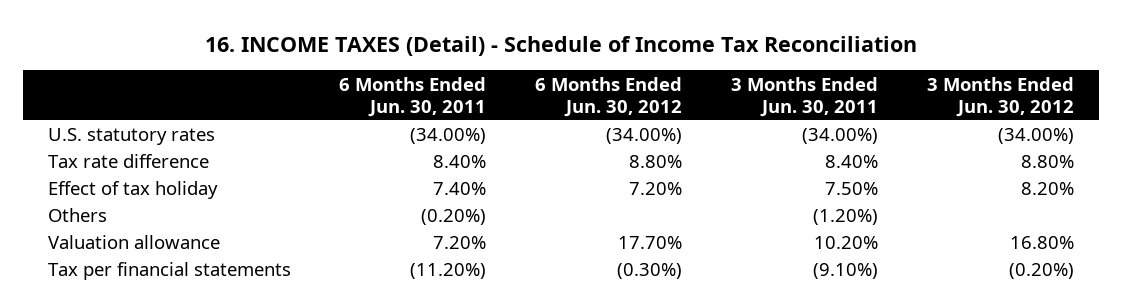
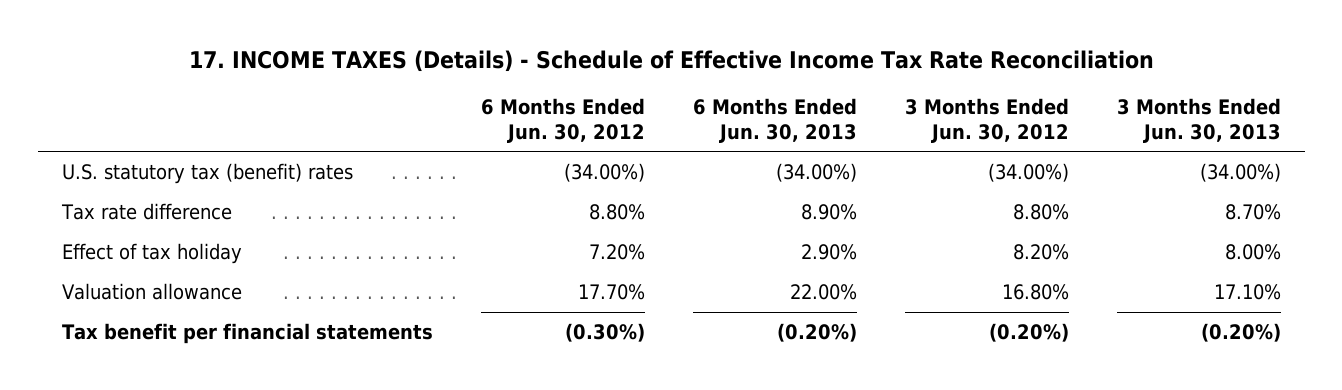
[204,35,917,56] 16. INCOME TAXES (Detail) - Schedule of Income Tax Reconciliation -> [189,49,1155,72] 17. INCOME TAXES (Details) - Schedule of Effective Income Tax Rate Reconciliation
[339,76,487,117] 6 Months Ended Jun. 30, 2011 -> none
[731,76,879,117] 3 Months Ended Jun. 30, 2011 -> none
none -> [692,97,857,143] 6 Months Ended Jun. 30, 2013
none -> [1116,97,1281,143] 3 Months Ended Jun. 30, 2013
[47,128,215,146] U.S. statutory rates -> [61,162,353,184] U.S. statutory tax (benefit) rates
[47,208,107,223] Others -> none
[47,262,291,281] Tax per financial statements -> [61,322,433,344] Tax benefit per financial statements

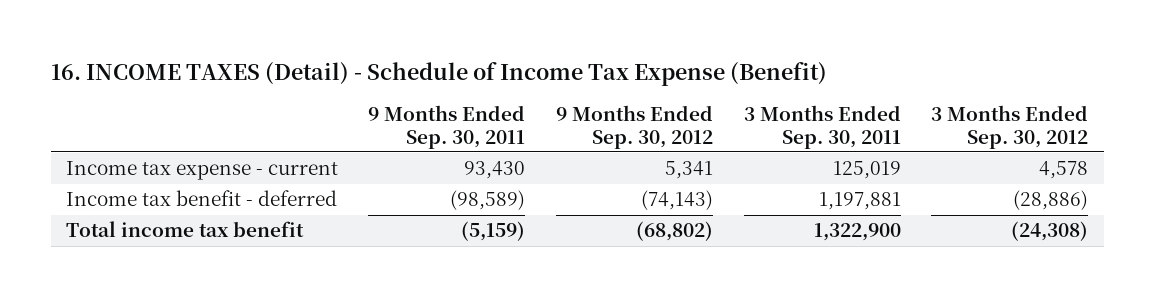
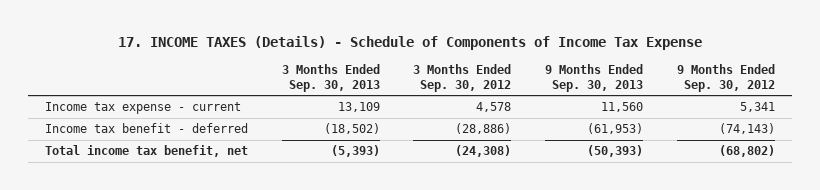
[50,61,827,86] 16. INCOME TAXES (Detail) - Schedule of Income Tax Expense (Benefit) -> [117,35,702,50] 17. INCOME TAXES (Details) - Schedule of Components of Income Tax Expense
[368,104,526,149] 9 Months Ended Sep. 30, 2011 -> none
[743,104,901,149] 3 Months Ended Sep. 30, 2011 -> none
none -> [281,63,380,92] 3 Months Ended Sep. 30, 2013
none -> [545,63,644,92] 9 Months Ended Sep. 30, 2013
[65,221,304,238] Total income tax benefit -> [44,145,248,158] Total income tax benefit, net

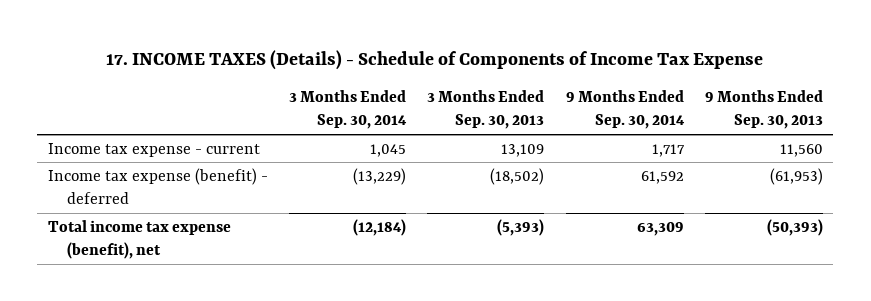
[413,63,512,92] 3 Months Ended Sep. 30, 2012 -> none
[676,63,775,92] 9 Months Ended Sep. 30, 2012 -> none
none -> [289,90,408,130] 3 Months Ended Sep. 30, 2014
none -> [565,90,685,130] 9 Months Ended Sep. 30, 2014
[44,123,248,134] Income tax benefit - deferred -> [47,167,268,204] Income tax expense (benefit) - deferred
[44,145,248,158] Total income tax benefit, net -> [47,219,231,259] Total income tax expense (benefit), net

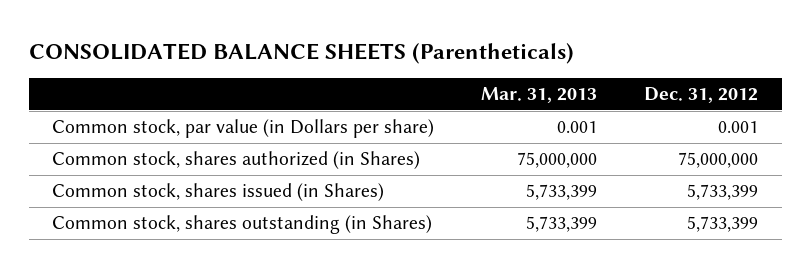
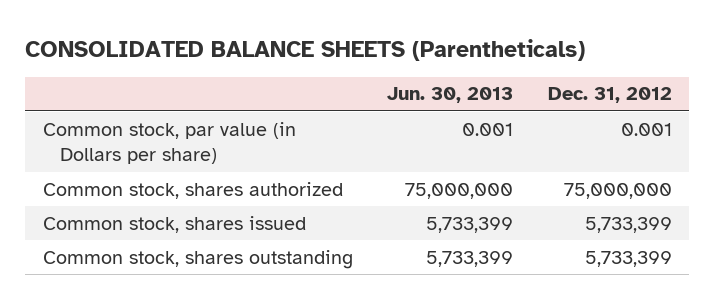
[481,87,598,104] Mar. 31, 2013 -> none
none -> [387,87,514,104] Jun. 30, 2013
[52,151,421,170] Common stock, shares authorized (in Shares) -> [42,181,343,199] Common stock, shares authorized
[52,183,385,202] Common stock, shares issued (in Shares) -> [42,215,306,233] Common stock, shares issued
[52,215,433,235] Common stock, shares outstanding (in Shares) -> [42,249,353,269] Common stock, shares outstanding

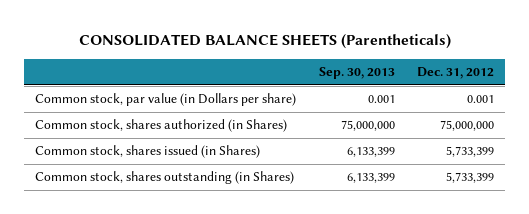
[387,87,514,104] Jun. 30, 2013 -> none
none -> [318,67,395,80] Sep. 30, 2013
[42,181,343,199] Common stock, shares authorized -> [35,119,288,133] Common stock, shares authorized (in Shares)
[42,215,306,233] Common stock, shares issued -> [35,145,261,159] Common stock, shares issued (in Shares)
[42,249,353,269] Common stock, shares outstanding -> [35,171,295,185] Common stock, shares outstanding (in Shares)

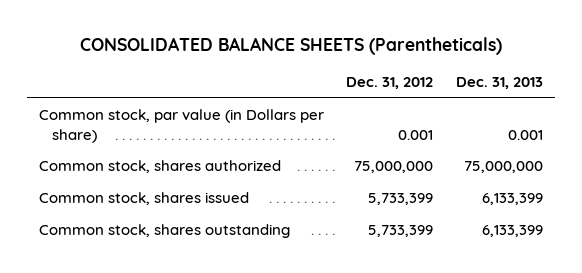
[318,67,395,80] Sep. 30, 2013 -> none
none -> [456,77,544,90] Dec. 31, 2013
[35,119,288,133] Common stock, shares authorized (in Shares) -> [38,160,281,174] Common stock, shares authorized
[35,145,261,159] Common stock, shares issued (in Shares) -> [38,192,249,206] Common stock, shares issued
[35,171,295,185] Common stock, shares outstanding (in Shares) -> [38,224,290,239] Common stock, shares outstanding

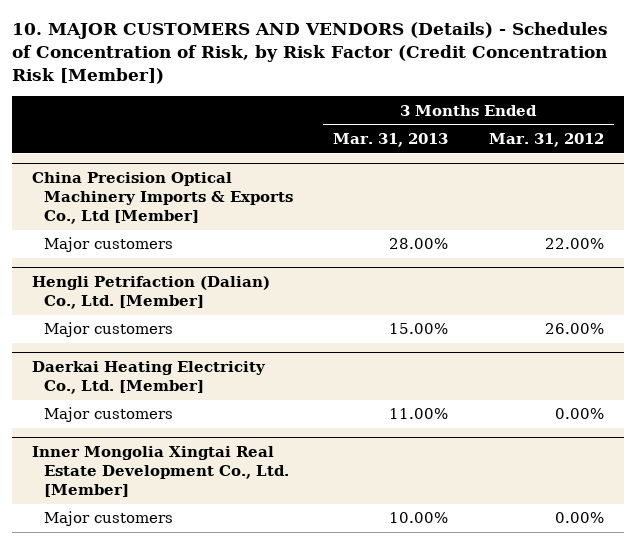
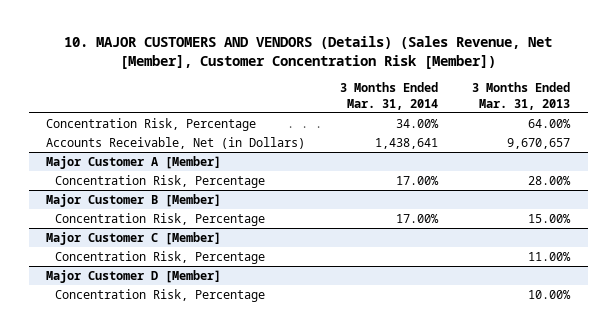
[12,22,609,85] 10. MAJOR CUSTOMERS AND VENDORS (Details) - Schedules of Concentration of Risk, by Risk Factor (Credit Concentration Risk [Member]) -> [64,36,553,70] 10. MAJOR CUSTOMERS AND VENDORS (Details) (Sales Revenue, Net [Member], Customer Concentration Risk [Member])
[488,132,604,147] Mar. 31, 2012 -> none
none -> [339,81,438,110] 3 Months Ended Mar. 31, 2014
[32,171,293,225] China Precision Optical Machinery Imports & Exports Co., Ltd [Member] -> none
[43,237,173,253] Major customers -> none
[32,275,271,310] Hengli Petrifaction (Dalian) Co., Ltd. [Member] -> none
[43,322,173,338] Major customers -> none
[32,360,267,395] Daerkai Heating Electricity Co., Ltd. [Member] -> none
[43,407,173,423] Major customers -> none
[32,445,289,498] Inner Mongolia Xingtai Real Estate Development Co., Ltd. [Member] -> none
[43,511,173,527] Major customers -> none
none -> [45,117,256,131] Concentration Risk, Percentage
none -> [45,136,305,149] Accounts Receivable, Net (in Dollars)
none -> [45,155,221,169] Major Customer A [Member]
none -> [54,174,265,188] Concentration Risk, Percentage
none -> [45,193,221,207] Major Customer B [Member]
none -> [54,212,265,226] Concentration Risk, Percentage
none -> [45,231,221,245] Major Customer C [Member]
none -> [54,250,265,264] Concentration Risk, Percentage
none -> [45,269,221,283] Major Customer D [Member]
none -> [54,288,265,302] Concentration Risk, Percentage

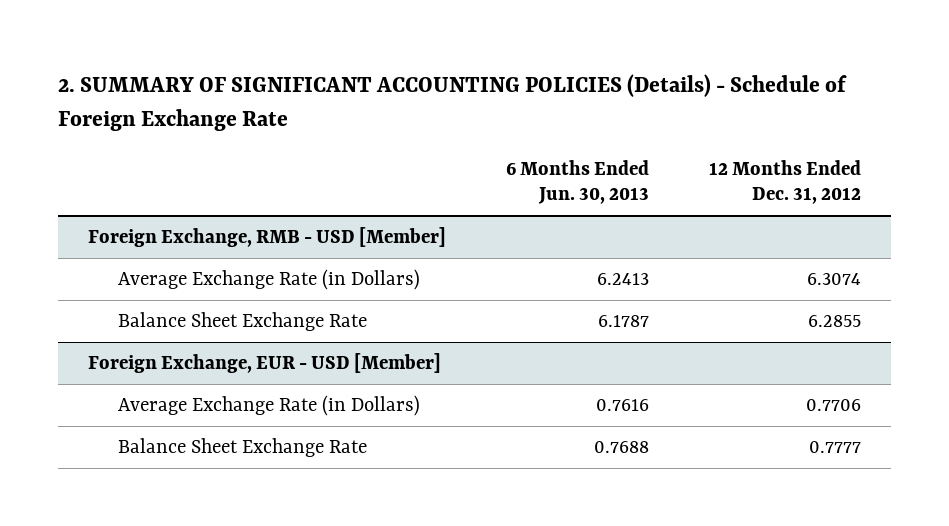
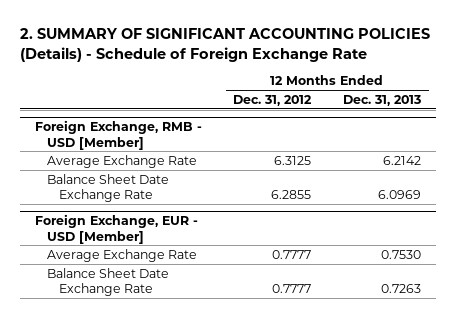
[506,159,650,205] 6 Months Ended Jun. 30, 2013 -> none
none -> [342,95,421,107] Dec. 31, 2013
[117,269,420,291] Average Exchange Rate (in Dollars) -> [47,154,198,168] Average Exchange Rate
[806,273,861,286] 6.3074 -> [274,155,312,165] 6.3125
[117,312,367,332] Balance Sheet Exchange Rate -> [47,173,170,202] Balance Sheet Date Exchange Rate
[117,395,420,417] Average Exchange Rate (in Dollars) -> [47,248,198,262] Average Exchange Rate
[805,399,861,412] 0.7706 -> [272,249,312,259] 0.7777
[117,438,367,458] Balance Sheet Exchange Rate -> [47,267,170,296] Balance Sheet Date Exchange Rate

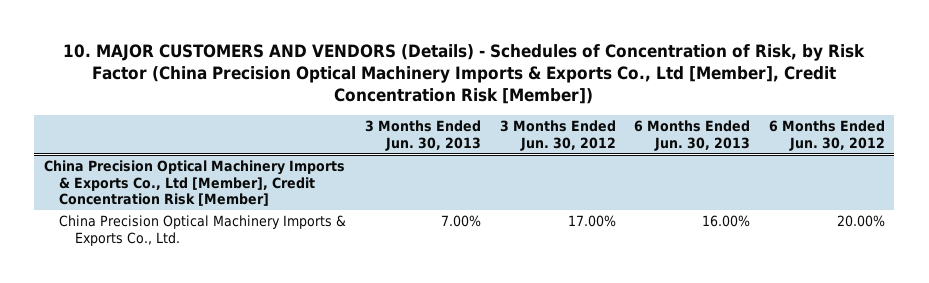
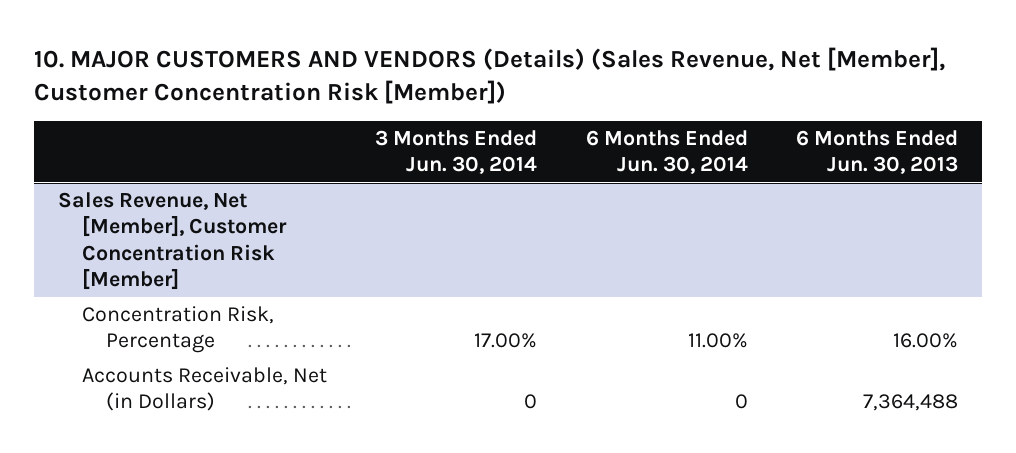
[63,43,866,104] 10. MAJOR CUSTOMERS AND VENDORS (Details) - Schedules of Concentration of Risk, by Risk Factor (China Precision Optical Machinery Imports & Exports Co., Ltd [Member], Credit Concentration Risk [Member]) -> [33,46,945,104] 10. MAJOR CUSTOMERS AND VENDORS (Details) (Sales Revenue, Net [Member], Customer Concentration Risk [Member])
[364,120,481,151] 3 Months Ended Jun. 30, 2013 -> none
[499,120,616,151] 3 Months Ended Jun. 30, 2012 -> none
[768,120,885,151] 6 Months Ended Jun. 30, 2012 -> none
none -> [375,129,538,175] 3 Months Ended Jun. 30, 2014
none -> [585,129,748,175] 6 Months Ended Jun. 30, 2014
[43,160,345,207] China Precision Optical Machinery Imports & Exports Co., Ltd [Member], Credit Concentration Risk [Member] -> none
none -> [57,191,287,291] Sales Revenue, Net [Member], Customer Concentration Risk [Member]
[59,215,347,246] China Precision Optical Machinery Imports & Exports Co., Ltd. -> [81,305,274,354] Concentration Risk, Percentage
none -> [81,366,327,412] Accounts Receivable, Net (in Dollars)

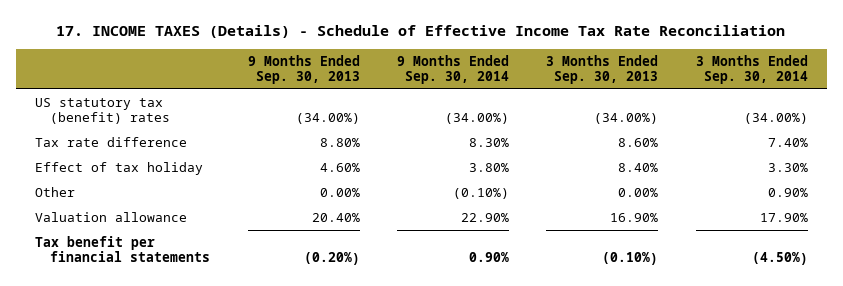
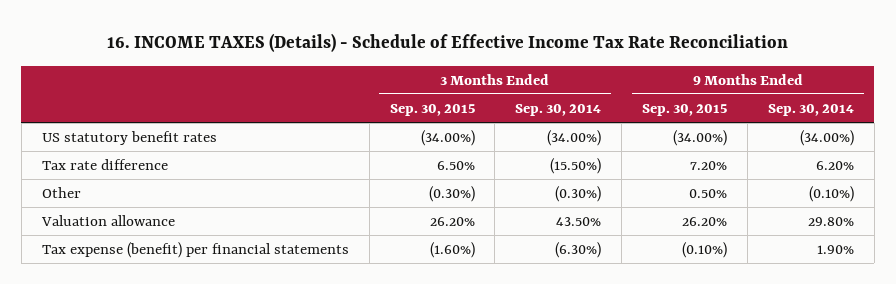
[56,25,786,39] 17. INCOME TAXES (Details) - Schedule of Effective Income Tax Rate Reconciliation -> [106,33,788,53] 16. INCOME TAXES (Details) - Schedule of Effective Income Tax Rate Reconciliation
[247,54,360,84] 9 Months Ended Sep. 30, 2013 -> none
[546,54,659,84] 3 Months Ended Sep. 30, 2013 -> none
none -> [389,103,475,116] Sep. 30, 2015
none -> [641,103,727,116] Sep. 30, 2015
[34,162,203,176] Effect of tax holiday -> none
[34,98,171,125] US statutory tax (benefit) rates -> [41,131,217,146] US statutory benefit rates
[469,138,510,148] 8.30% -> [815,161,854,171] 6.20%
[767,138,808,148] 7.40% -> [550,158,602,175] (15.50%)
[767,188,808,198] 0.90% -> [555,186,602,203] (0.30%)
[461,213,510,223] 22.90% -> [807,217,854,227] 29.80%
[759,213,808,223] 17.90% -> [556,217,602,227] 43.50%
[34,236,211,263] Tax benefit per financial statements -> [41,242,349,259] Tax expense (benefit) per financial statements
[469,252,510,263] 0.90% -> [816,245,854,255] 1.90%
[751,252,808,266] (4.50%) -> [555,242,602,259] (6.30%)

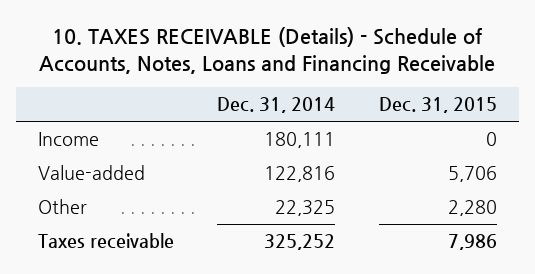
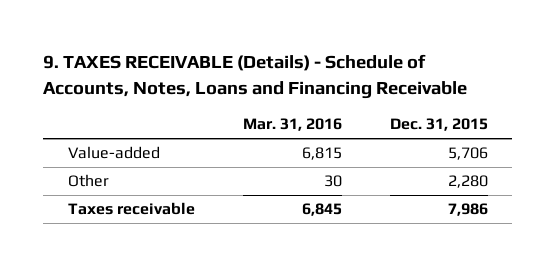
[39,26,496,74] 10. TAXES RECEIVABLE (Details) - Schedule of Accounts, Notes, Loans and Financing Receivable -> [43,54,468,99] 9. TAXES RECEIVABLE (Details) - Schedule of Accounts, Notes, Loans and Financing Receivable
[217,97,336,114] Dec. 31, 2014 -> none
none -> [242,118,342,132] Mar. 31, 2016
[37,132,99,147] Income -> none

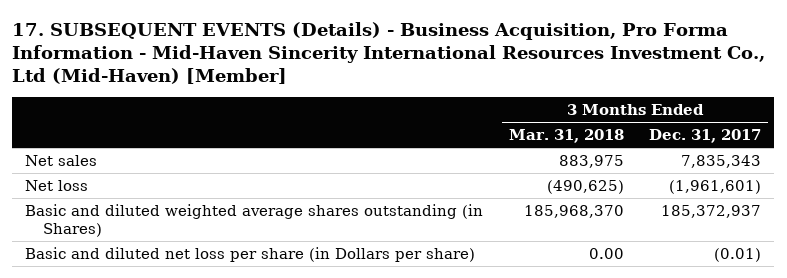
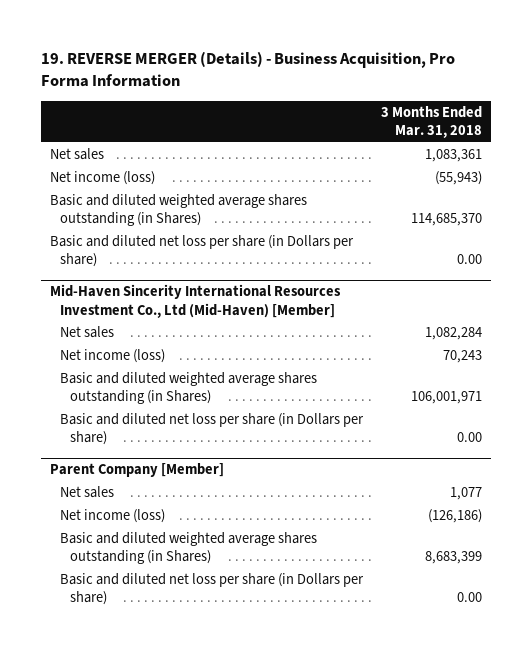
[12,21,766,85] 17. SUBSEQUENT EVENTS (Details) - Business Acquisition, Pro Forma Information - Mid-Haven Sincerity International Resources Investment Co., Ltd (Mid-Haven) [Member] -> [41,50,456,88] 19. REVERSE MERGER (Details) - Business Acquisition, Pro Forma Information
[649,129,762,144] Dec. 31, 2017 -> none
[558,154,624,168] 883,975 -> [425,149,483,163] 1,083,361
[25,179,89,191] Net loss -> [50,171,156,186] Net income (loss)
[546,179,624,194] (490,625) -> [435,171,483,186] (55,943)
[523,204,624,218] 185,968,370 -> [411,213,483,227] 114,685,370
none -> [50,284,342,318] Mid-Haven Sincerity International Resources Investment Co., Ltd (Mid-Haven) [Member]
none -> [60,326,115,339] Net sales
none -> [60,349,166,364] Net income (loss)
none -> [60,372,318,405] Basic and diluted weighted average shares outstanding (in Shares)
none -> [60,413,365,446] Basic and diluted net loss per share (in Dollars per share)
none -> [50,463,225,478] Parent Company [Member]
none -> [60,486,115,499] Net sales
none -> [60,509,166,524] Net income (loss)
none -> [60,532,318,565] Basic and diluted weighted average shares outstanding (in Shares)
none -> [60,573,365,606] Basic and diluted net loss per share (in Dollars per share)

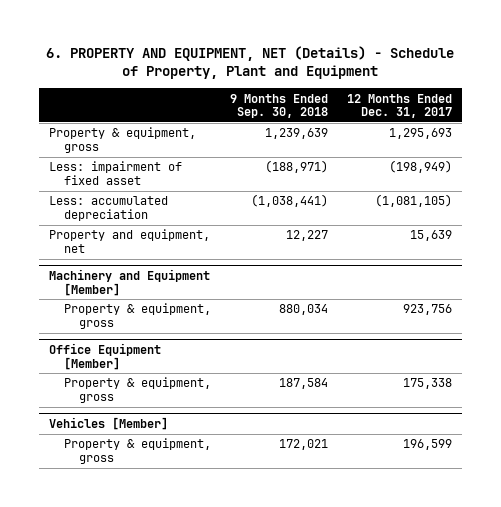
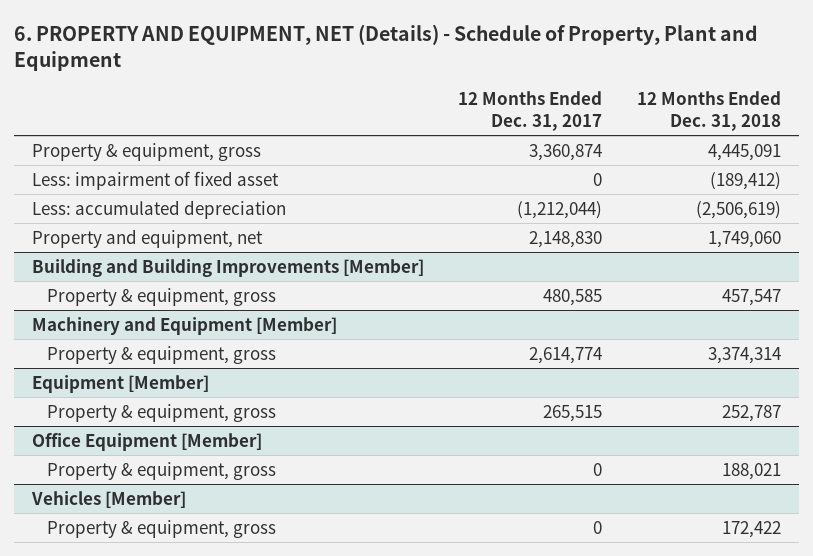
[229,93,328,119] 9 Months Ended Sep. 30, 2018 -> none
none -> [637,91,782,131] 12 Months Ended Dec. 31, 2018
[388,128,452,140] 1,295,693 -> [529,143,603,161] 3,360,874
[388,160,452,174] (198,949) -> [593,172,603,186] 0
[374,194,452,208] (1,081,105) -> [517,200,603,219] (1,212,044)
[409,230,452,242] 15,639 -> [529,230,603,248] 2,148,830
none -> [31,258,424,277] Building and Building Improvements [Member]
none -> [47,287,277,306] Property & equipment, gross
[402,304,452,316] 923,756 -> [529,346,603,364] 2,614,774
none -> [31,374,209,393] Equipment [Member]
none -> [47,403,277,422] Property & equipment, gross
[402,378,452,390] 175,338 -> [593,462,603,476] 0
[402,439,452,451] 196,599 -> [593,520,603,534] 0

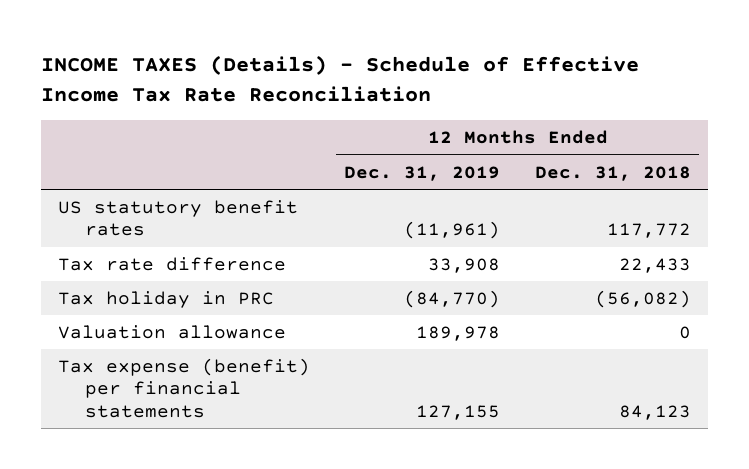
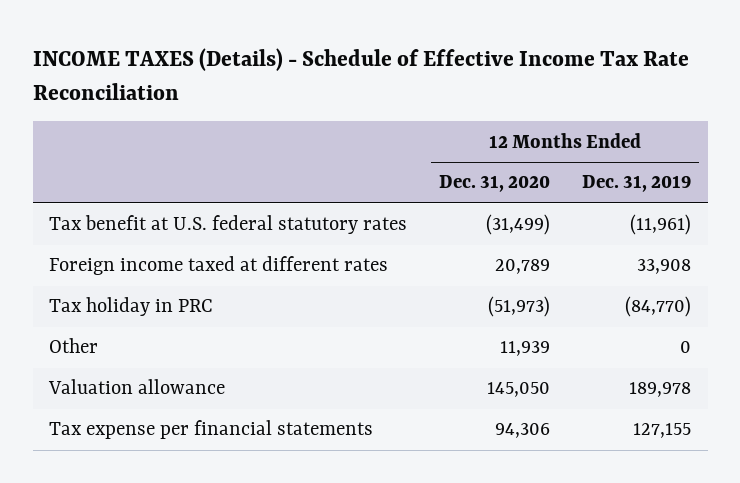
[534,165,691,181] Dec. 31, 2018 -> none
none -> [439,175,551,193] Dec. 31, 2020
[58,199,299,237] US statutory benefit rates -> [48,215,407,235] Tax benefit at U.S. federal statutory rates
[58,256,287,271] Tax rate difference -> [48,256,388,276] Foreign income taxed at different rates
none -> [48,338,98,354] Other
[58,357,311,418] Tax expense (benefit) per financial statements -> [48,420,373,440] Tax expense per financial statements

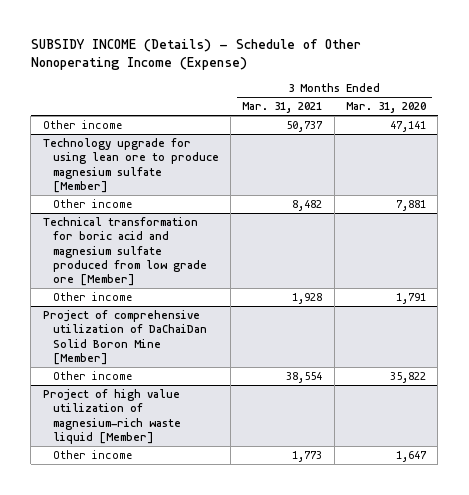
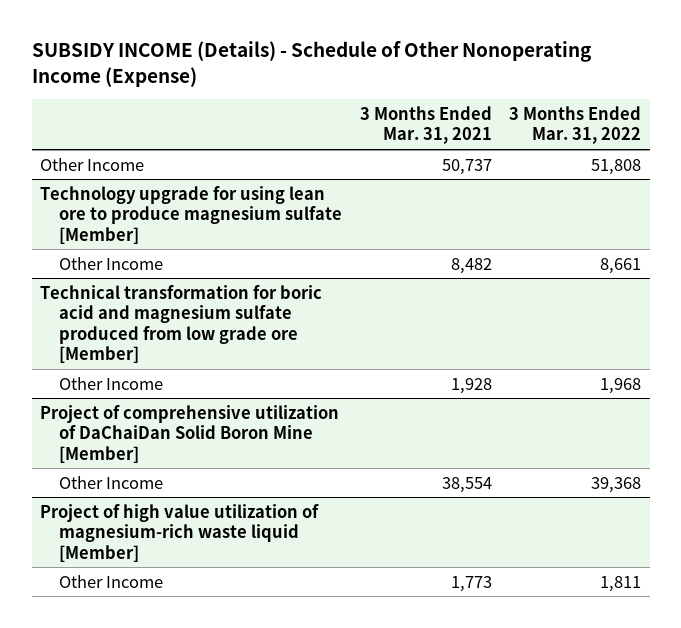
[345,102,426,114] Mar. 31, 2020 -> none
none -> [509,105,642,145] 3 Months Ended Mar. 31, 2022
[42,120,122,130] Other income -> [40,157,145,171] Other Income
[52,199,132,209] Other income -> [59,256,164,270] Other Income
[52,292,132,302] Other income -> [59,376,164,390] Other Income
[52,371,132,381] Other income -> [59,475,164,489] Other Income
[52,450,132,460] Other income -> [59,574,164,588] Other Income

